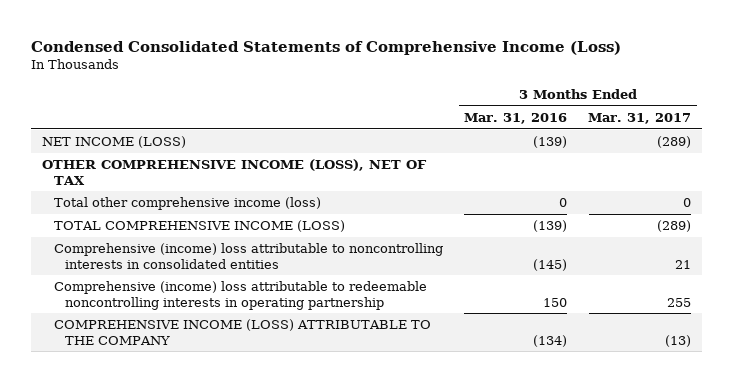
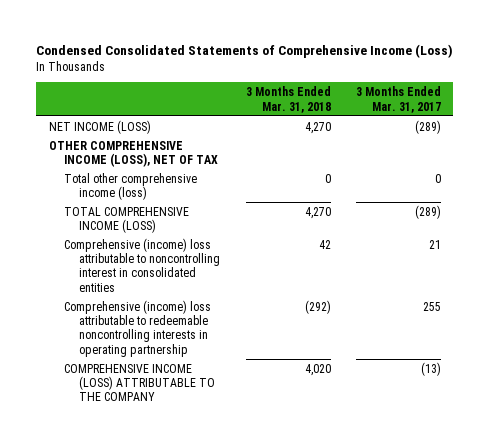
[464,113,568,125] Mar. 31, 2016 -> none
none -> [245,86,331,113] 3 Months Ended Mar. 31, 2018
[53,243,443,269] Comprehensive (income) loss attributable to noncontrolling interests in consolidated entities -> [64,237,221,292] Comprehensive (income) loss attributable to noncontrolling interest in consolidated entities

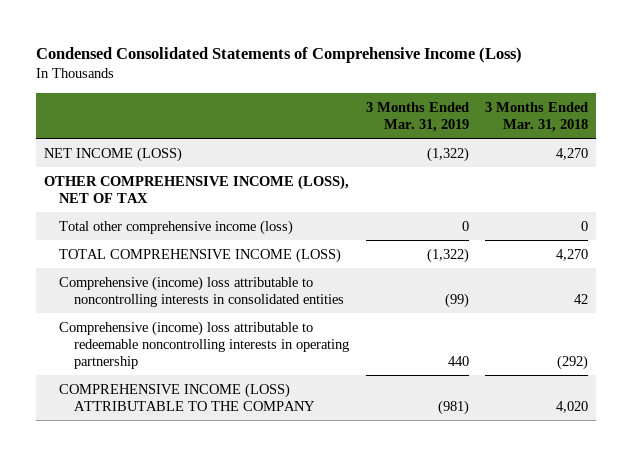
[355,86,441,113] 3 Months Ended Mar. 31, 2017 -> none
none -> [365,101,469,132] 3 Months Ended Mar. 31, 2019
[64,237,221,292] Comprehensive (income) loss attributable to noncontrolling interest in consolidated entities -> [59,275,345,307] Comprehensive (income) loss attributable to noncontrolling interests in consolidated entities

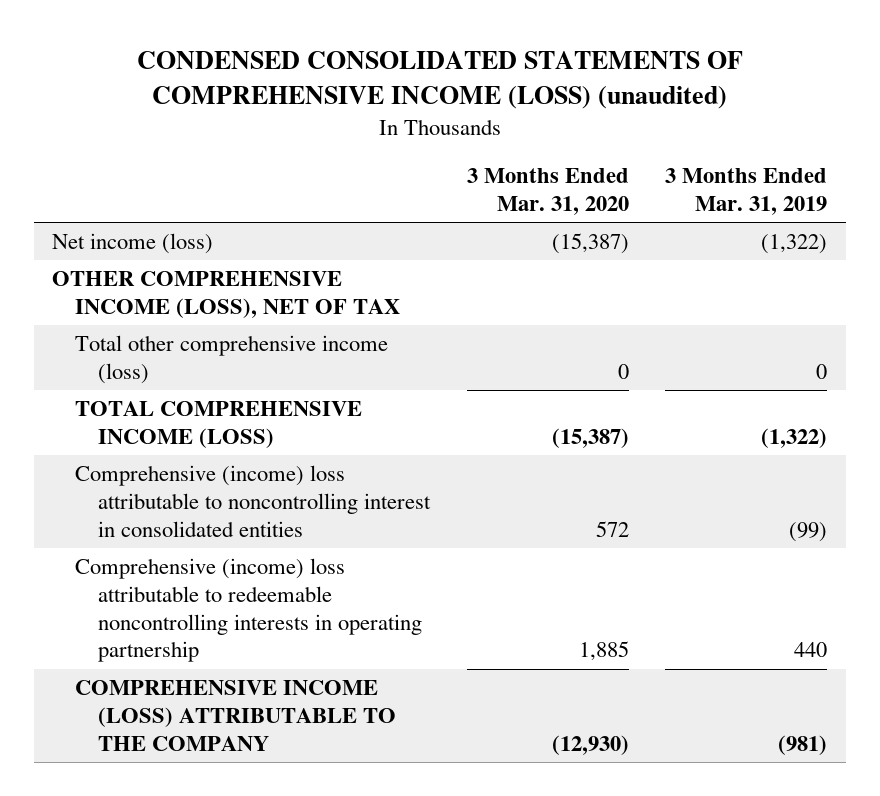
[36,46,523,63] Condensed Consolidated Statements of Comprehensive Income (Loss) -> [136,51,743,110] CONDENSED CONSOLIDATED STATEMENTS OF COMPREHENSIVE INCOME (LOSS) (unaudited)
[484,101,588,132] 3 Months Ended Mar. 31, 2018 -> none
none -> [466,168,629,216] 3 Months Ended Mar. 31, 2020
[44,146,183,162] NET INCOME (LOSS) -> [52,233,214,255] Net income (loss)
[59,275,345,307] Comprehensive (income) loss attributable to noncontrolling interests in consolidated entities -> [75,465,432,537] Comprehensive (income) loss attributable to noncontrolling interest in consolidated entities

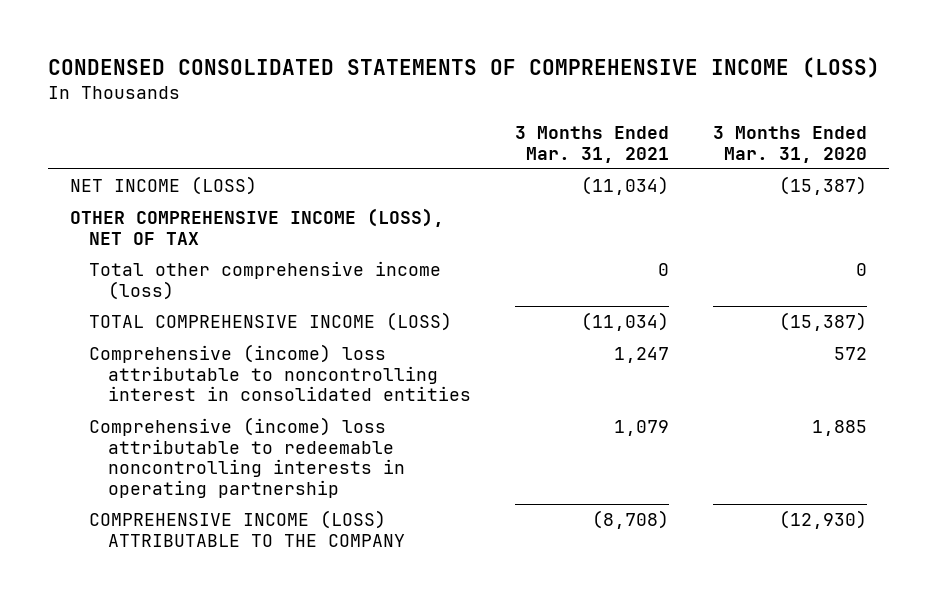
[136,51,743,110] CONDENSED CONSOLIDATED STATEMENTS OF COMPREHENSIVE INCOME (LOSS) (unaudited) -> [47,57,880,79] CONDENSED CONSOLIDATED STATEMENTS OF COMPREHENSIVE INCOME (LOSS)
[665,168,828,216] 3 Months Ended Mar. 31, 2019 -> none
none -> [515,125,670,163] 3 Months Ended Mar. 31, 2021
[52,233,214,255] Net income (loss) -> [69,176,257,196] NET INCOME (LOSS)

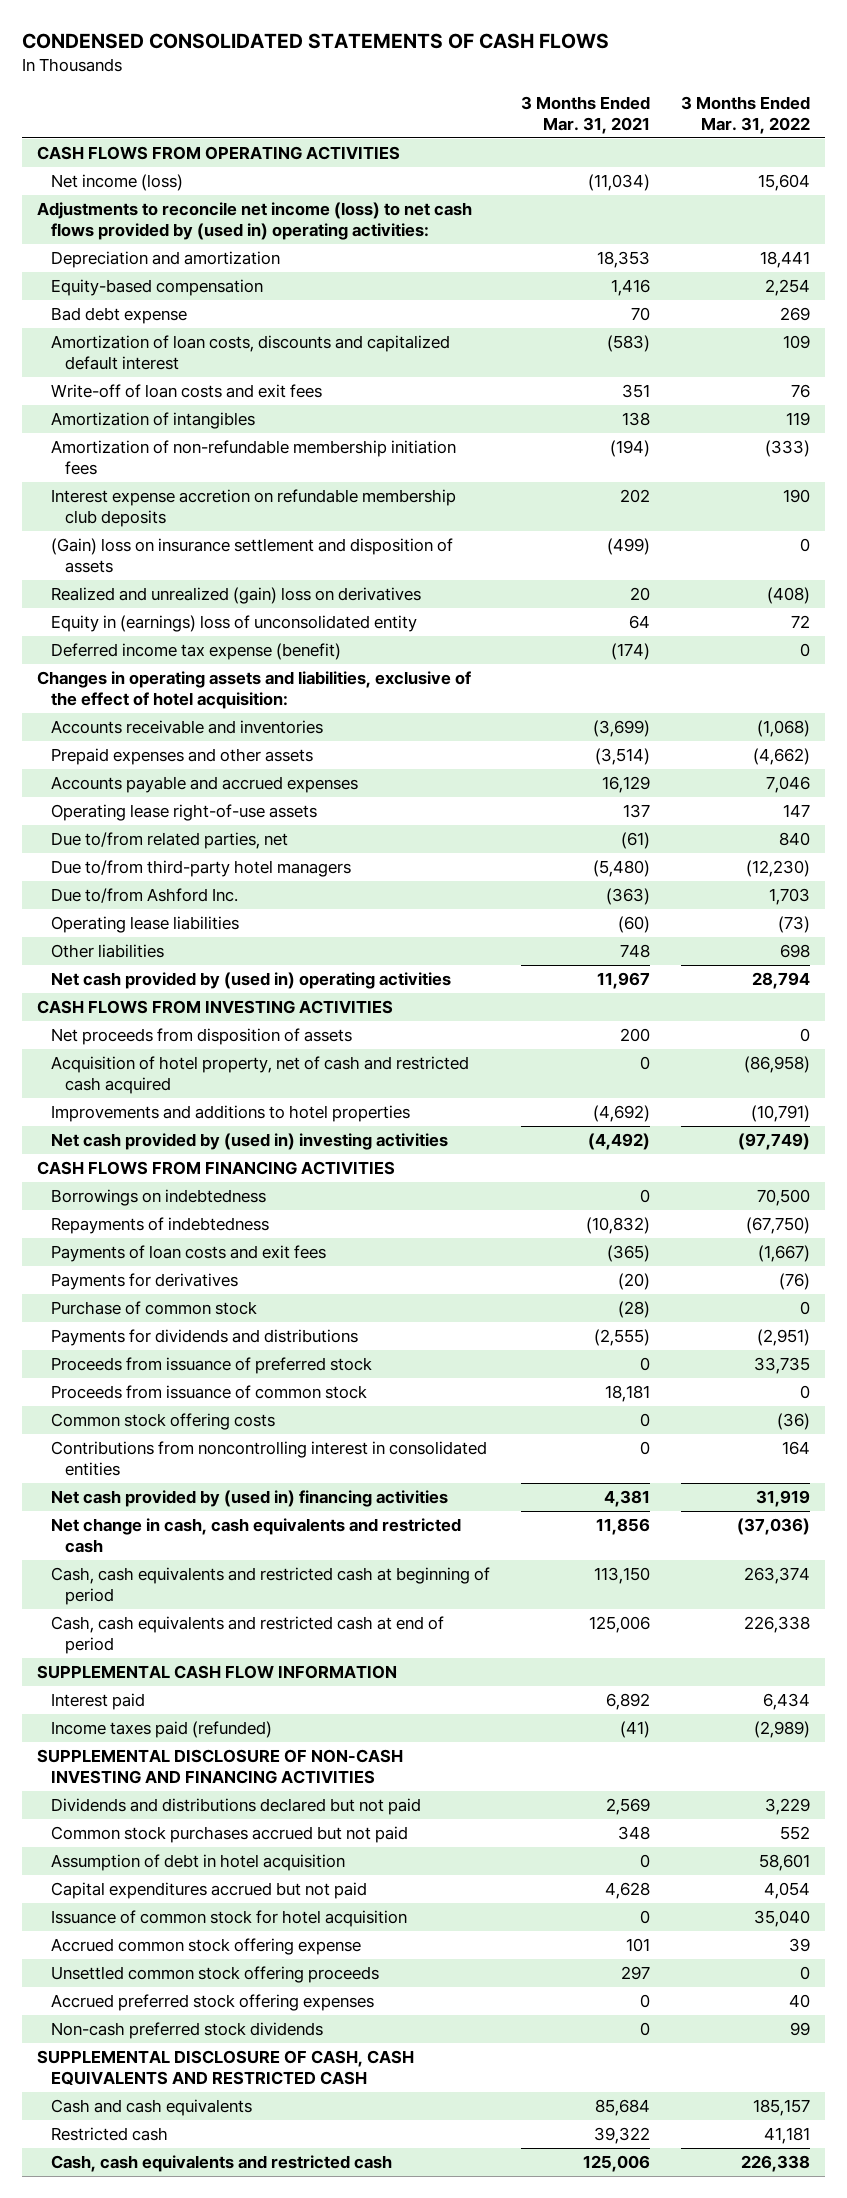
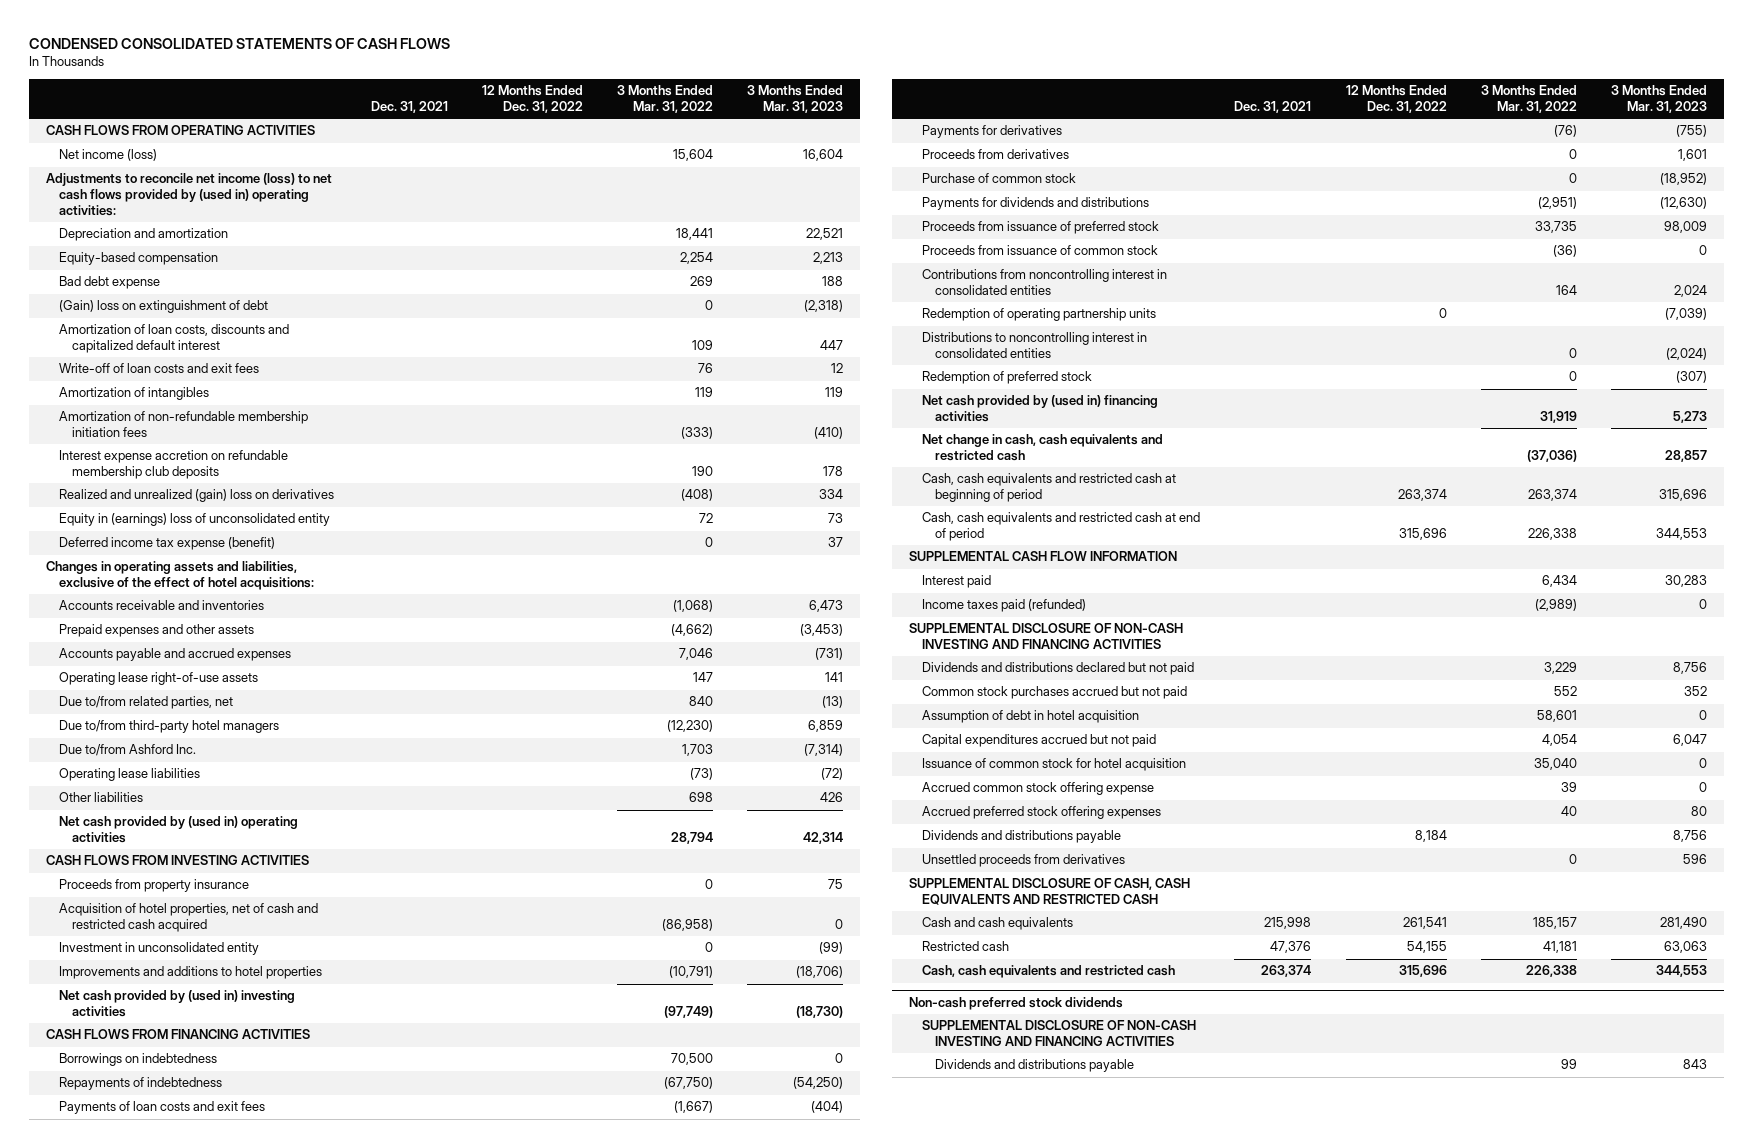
[520,95,650,134] 3 Months Ended Mar. 31, 2021 -> none
none -> [371,101,449,114] Dec. 31, 2021
none -> [482,85,584,114] 12 Months Ended Dec. 31, 2022
none -> [747,85,844,114] 3 Months Ended Mar. 31, 2023
none -> [58,300,268,314] (Gain) loss on extinguishment of debt
[51,538,454,573] (Gain) loss on insurance settlement and disposition of assets -> none
[36,671,471,709] Changes in operating assets and liabilities, exclusive of the effect of hotel acquisition: -> [46,561,314,591] Changes in operating assets and liabilities, exclusive of the effect of hotel acquisitions:
[51,1028,353,1046] Net proceeds from disposition of assets -> none
none -> [58,879,249,893] Proceeds from property insurance
[51,1056,470,1094] Acquisition of hotel property, net of cash and restricted cash acquired -> [58,903,318,933] Acquisition of hotel properties, net of cash and restricted cash acquired
none -> [58,942,259,956] Investment in unconsolidated entity
none -> [922,149,1070,160] Proceeds from derivatives
[51,1413,276,1431] Common stock offering costs -> none
[799,1385,810,1400] 0 -> [1552,245,1577,258] (36)
none -> [922,308,1157,322] Redemption of operating partnership units
none -> [922,332,1148,359] Distributions to noncontrolling interest in consolidated entities
none -> [922,371,1093,385] Redemption of preferred stock
[51,1966,380,1984] Unsettled common stock offering proceeds -> none
[51,2022,324,2040] Non-cash preferred stock dividends -> none
none -> [922,830,1122,844] Dividends and distributions payable
none -> [922,854,1126,868] Unsettled proceeds from derivatives
none -> [909,997,1124,1011] Non-cash preferred stock dividends
none -> [922,1020,1197,1047] SUPPLEMENTAL DISCLOSURE OF NON-CASH INVESTING AND FINANCING ACTIVITIES
none -> [935,1059,1135,1073] Dividends and distributions payable

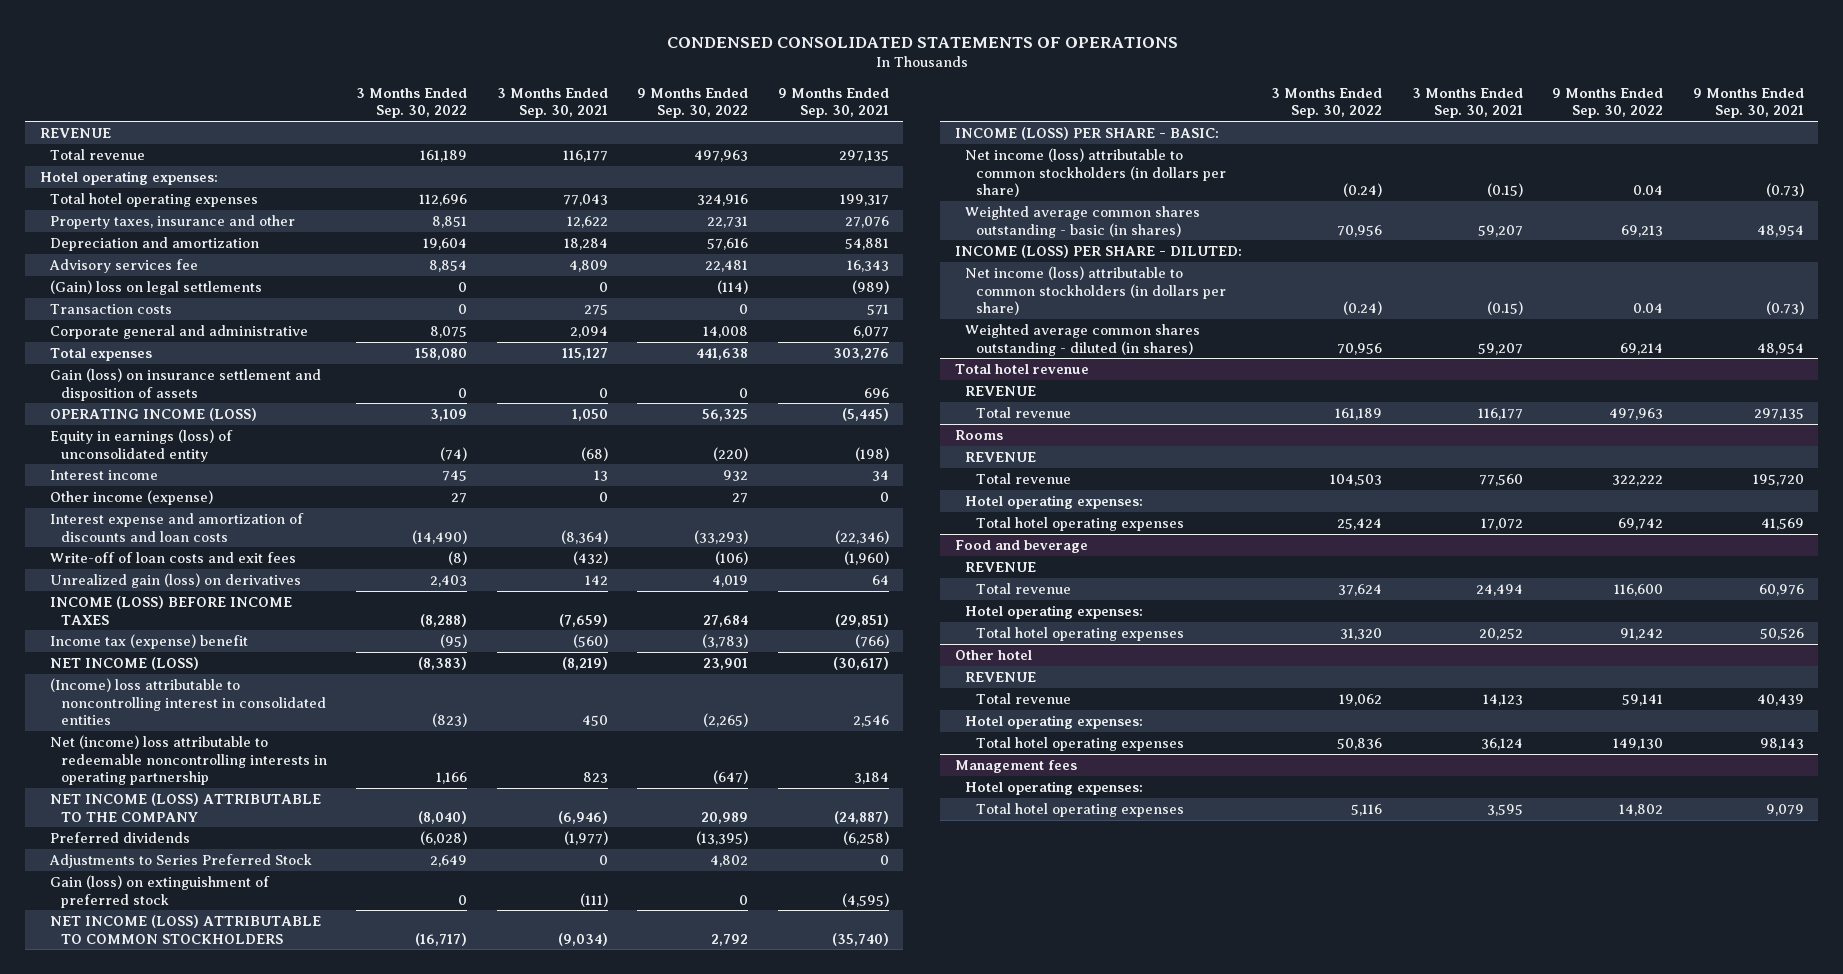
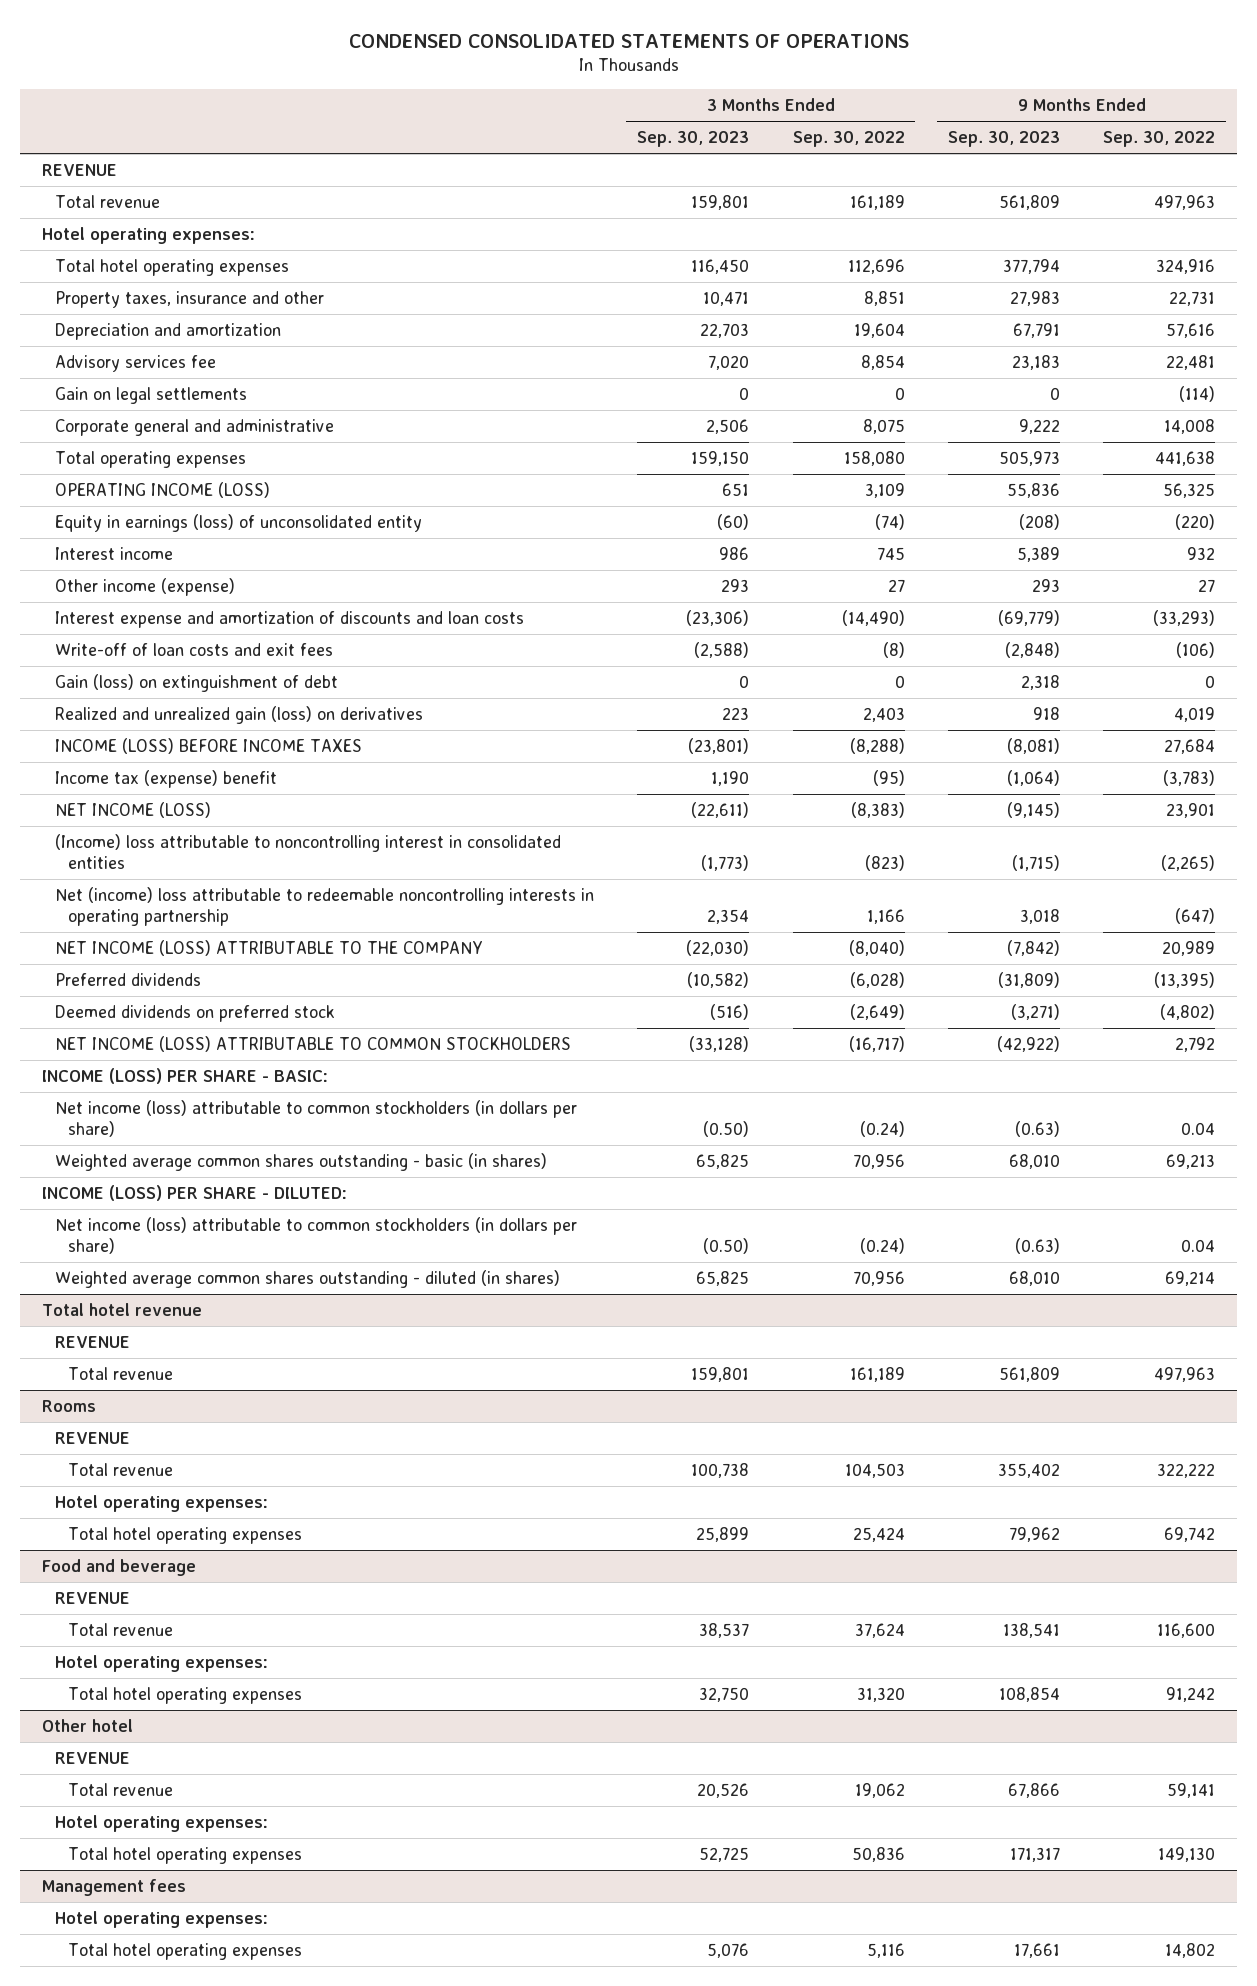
[496,87,608,119] 3 Months Ended Sep. 30, 2021 -> none
[777,87,889,119] 9 Months Ended Sep. 30, 2021 -> none
none -> [637,131,750,148] Sep. 30, 2023
none -> [947,131,1060,148] Sep. 30, 2023
[50,304,173,315] Transaction costs -> none
[50,280,263,296] (Gain) loss on legal settlements -> [54,386,247,404] Gain on legal settlements
[50,368,322,401] Gain (loss) on insurance settlement and disposition of assets -> none
[50,348,153,362] Total expenses -> [54,450,246,468] Total operating expenses
none -> [54,673,338,692] Gain (loss) on extinguishment of debt
[50,573,302,589] Unrealized gain (loss) on derivatives -> [54,705,423,724] Realized and unrealized gain (loss) on derivatives
[49,854,313,869] Adjustments to Series Preferred Stock -> none
[50,875,271,908] Gain (loss) on extinguishment of preferred stock -> none
none -> [54,1004,335,1022] Deemed dividends on preferred stock

